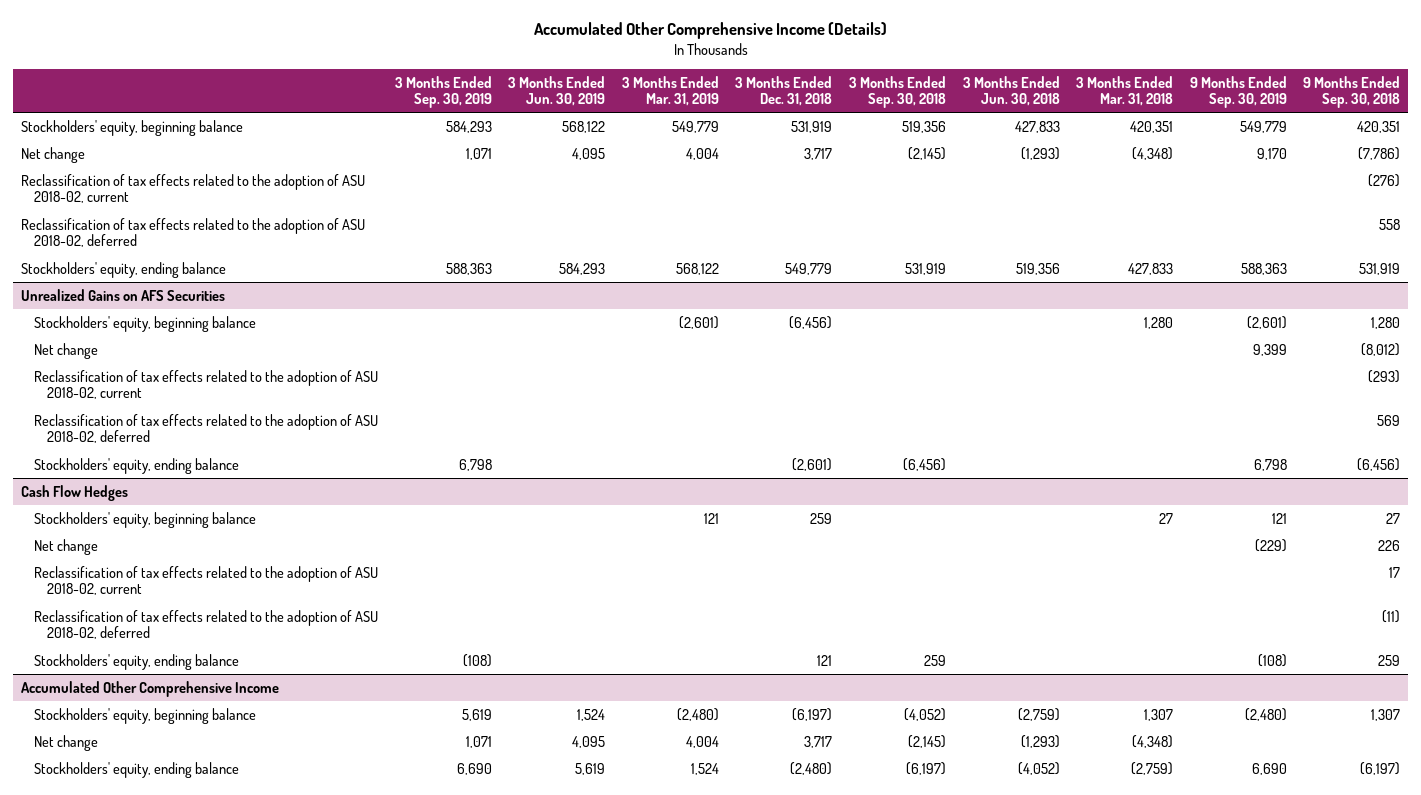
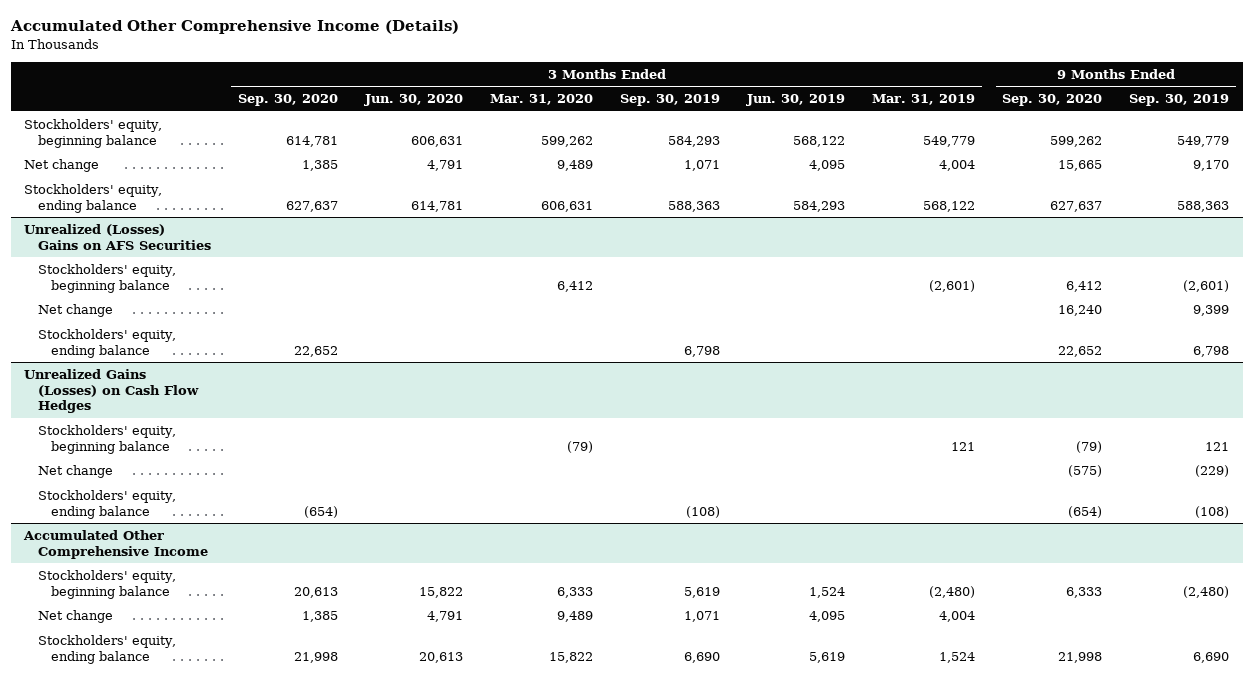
[735,75,833,107] 3 Months Ended Dec. 31, 2018 -> none
[848,75,946,109] 3 Months Ended Sep. 30, 2018 -> none
[962,75,1060,107] 3 Months Ended Jun. 30, 2018 -> none
[1076,75,1174,107] 3 Months Ended Mar. 31, 2018 -> none
[1303,75,1401,109] 9 Months Ended Sep. 30, 2018 -> none
none -> [237,94,338,107] Sep. 30, 2020
none -> [363,94,463,107] Jun. 30, 2020
none -> [489,94,593,106] Mar. 31, 2020
none -> [1002,94,1103,107] Sep. 30, 2020
[21,173,366,204] Reclassification of tax effects related to the adoption of ASU 2018-02, current -> none
[21,217,366,248] Reclassification of tax effects related to the adoption of ASU 2018-02, deferred -> none
[21,288,226,301] Unrealized Gains on AFS Securities -> [24,224,211,250] Unrealized (Losses) Gains on AFS Securities
[34,369,379,400] Reclassification of tax effects related to the adoption of ASU 2018-02, current -> none
[34,413,379,444] Reclassification of tax effects related to the adoption of ASU 2018-02, deferred -> none
[21,484,129,501] Cash Flow Hedges -> [24,369,199,414] Unrealized Gains (Losses) on Cash Flow Hedges
[34,565,379,596] Reclassification of tax effects related to the adoption of ASU 2018-02, current -> none
[34,609,379,640] Reclassification of tax effects related to the adoption of ASU 2018-02, deferred -> none

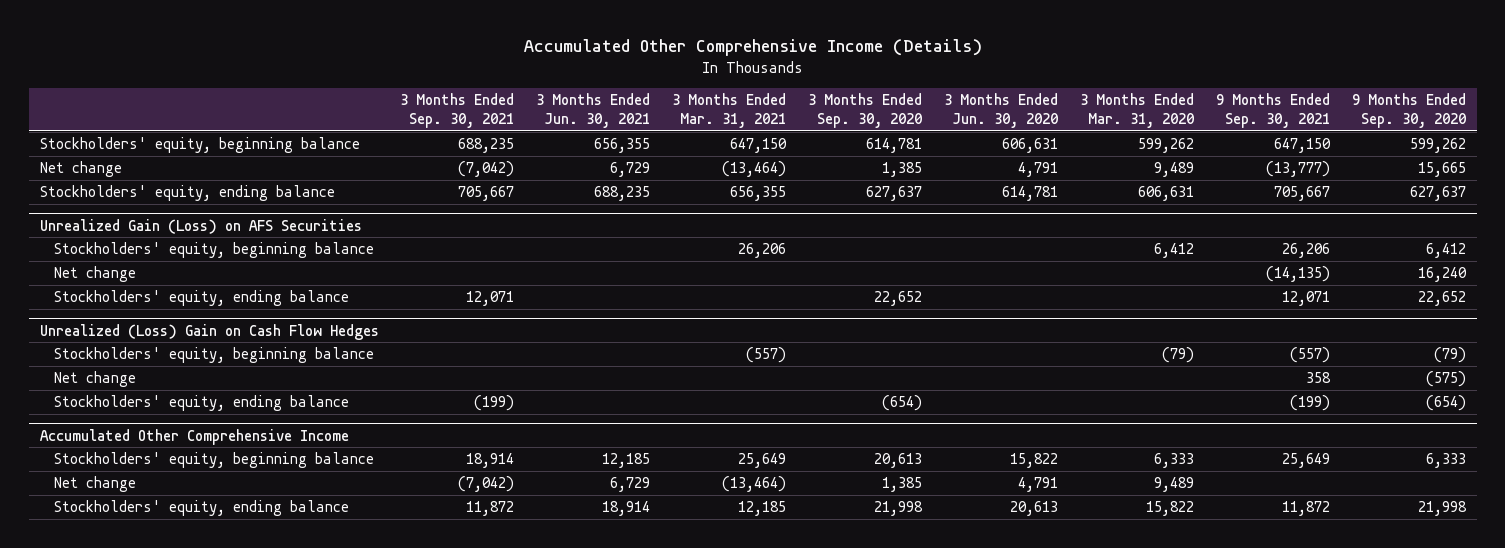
[620,94,721,107] Sep. 30, 2019 -> none
[746,94,846,107] Jun. 30, 2019 -> none
[872,94,976,106] Mar. 31, 2019 -> none
[1129,94,1230,107] Sep. 30, 2019 -> none
none -> [400,92,515,129] 3 Months Ended Sep. 30, 2021
none -> [536,92,651,129] 3 Months Ended Jun. 30, 2021
none -> [672,92,787,129] 3 Months Ended Mar. 31, 2021
none -> [1215,92,1330,129] 9 Months Ended Sep. 30, 2021
[24,224,211,250] Unrealized (Losses) Gains on AFS Securities -> [39,218,362,234] Unrealized Gain (Loss) on AFS Securities
[24,369,199,414] Unrealized Gains (Losses) on Cash Flow Hedges -> [39,323,379,340] Unrealized (Loss) Gain on Cash Flow Hedges

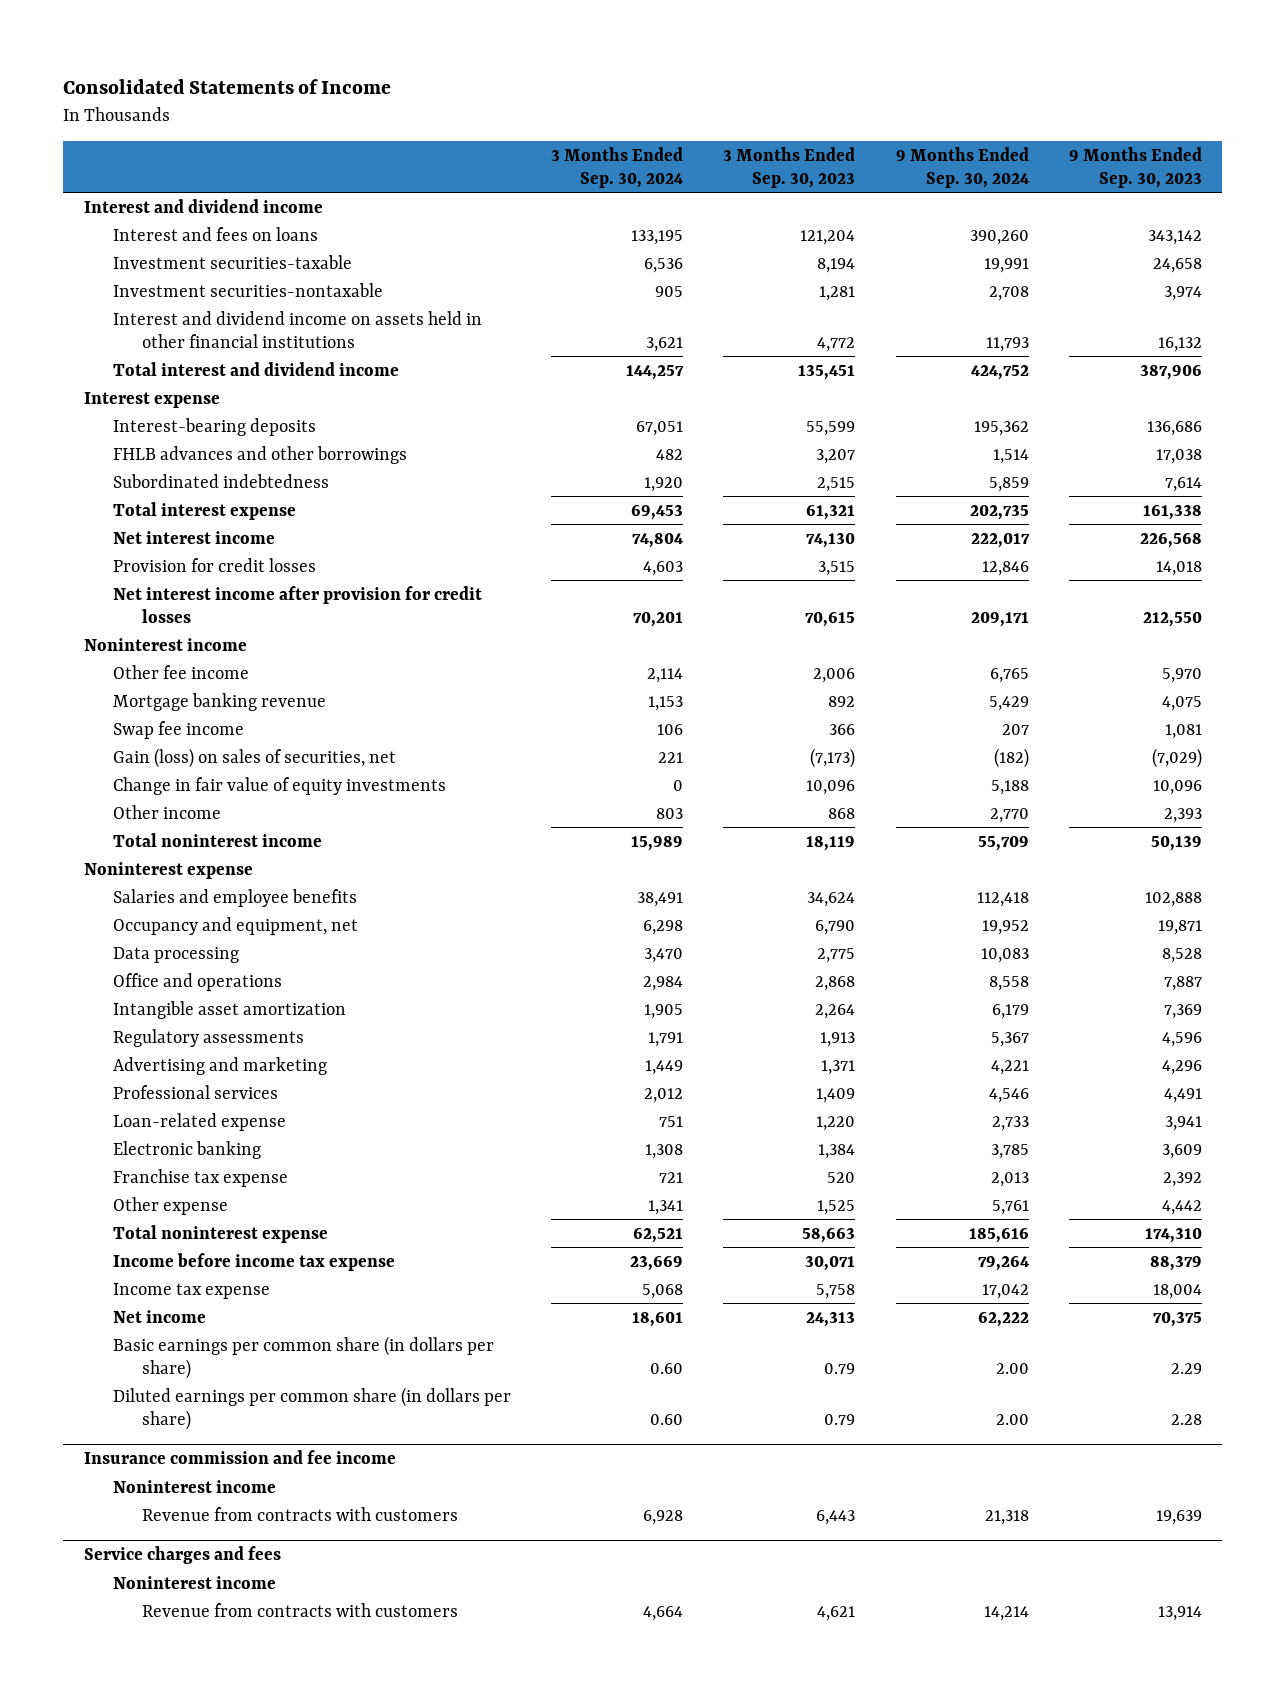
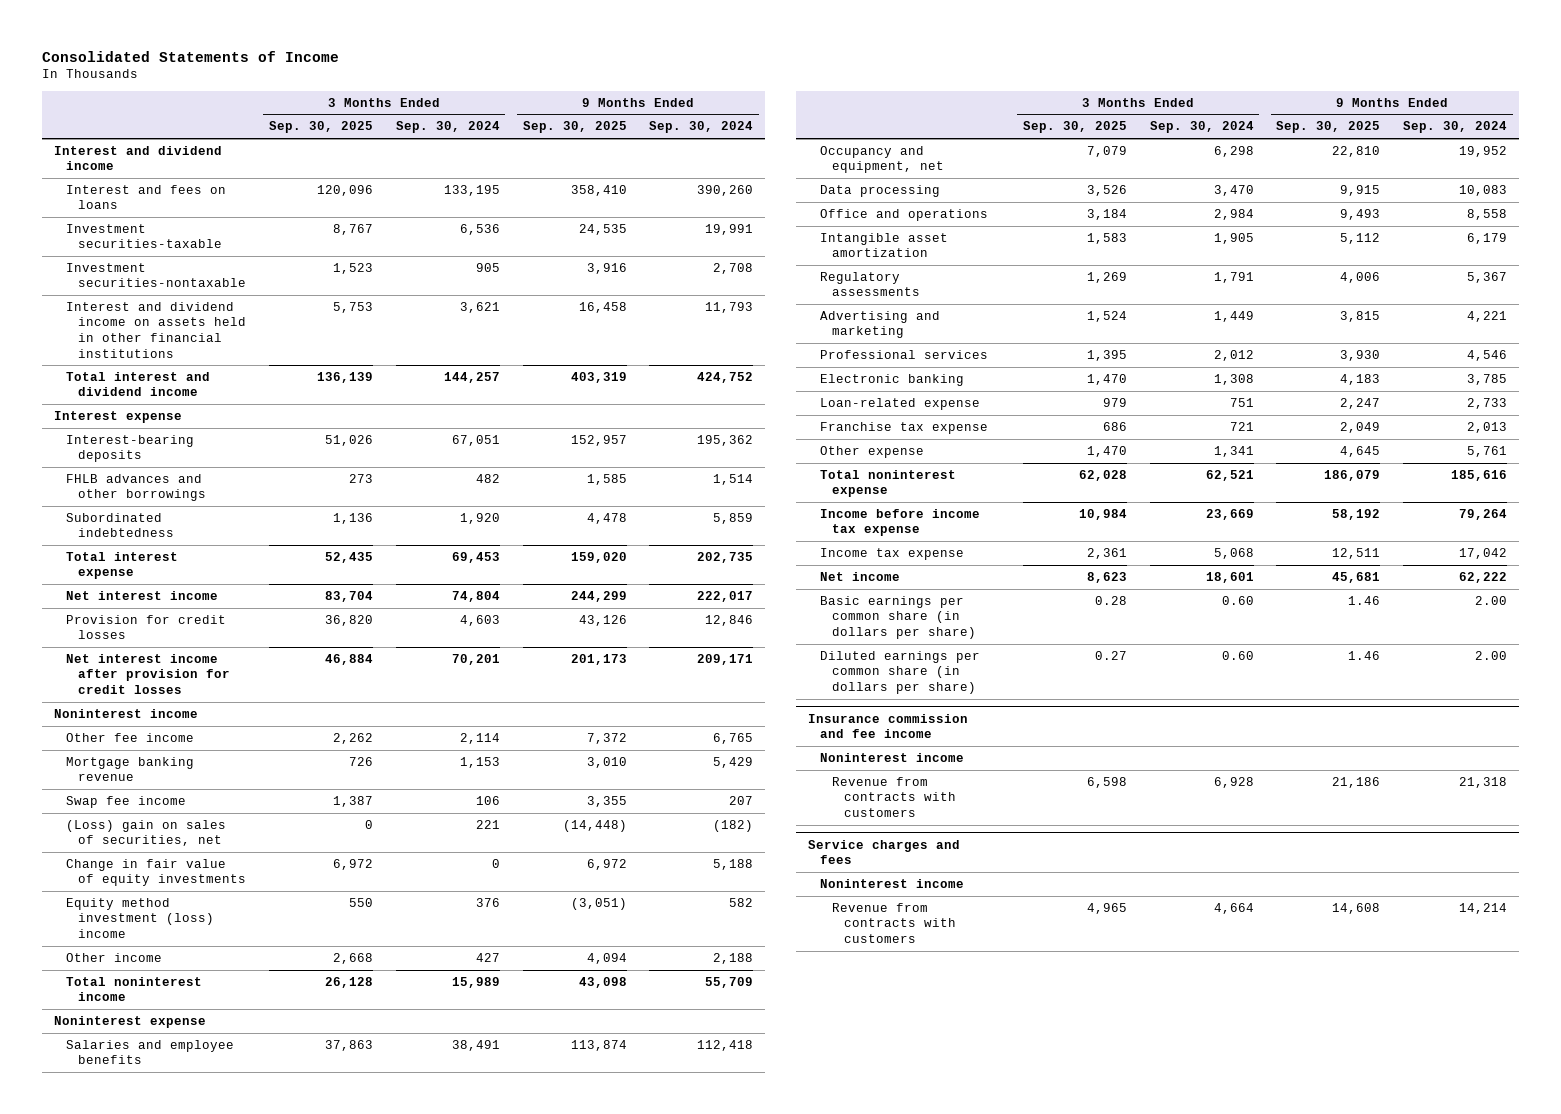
[723,146,856,188] 3 Months Ended Sep. 30, 2023 -> none
[1069,146,1203,188] 9 Months Ended Sep. 30, 2023 -> none
none -> [268,121,373,134] Sep. 30, 2025
none -> [522,121,627,134] Sep. 30, 2025
[112,747,396,768] Gain (loss) on sales of securities, net -> [65,819,226,847] (Loss) gain on sales of securities, net
none -> [65,897,214,939] Equity method investment (loss) income
[656,807,684,819] 803 -> [475,952,500,962] 427
[989,807,1029,823] 2,770 -> [713,952,754,964] 2,188
[112,1112,286,1131] Loan-related expense -> [819,397,980,410] Loan-related expense

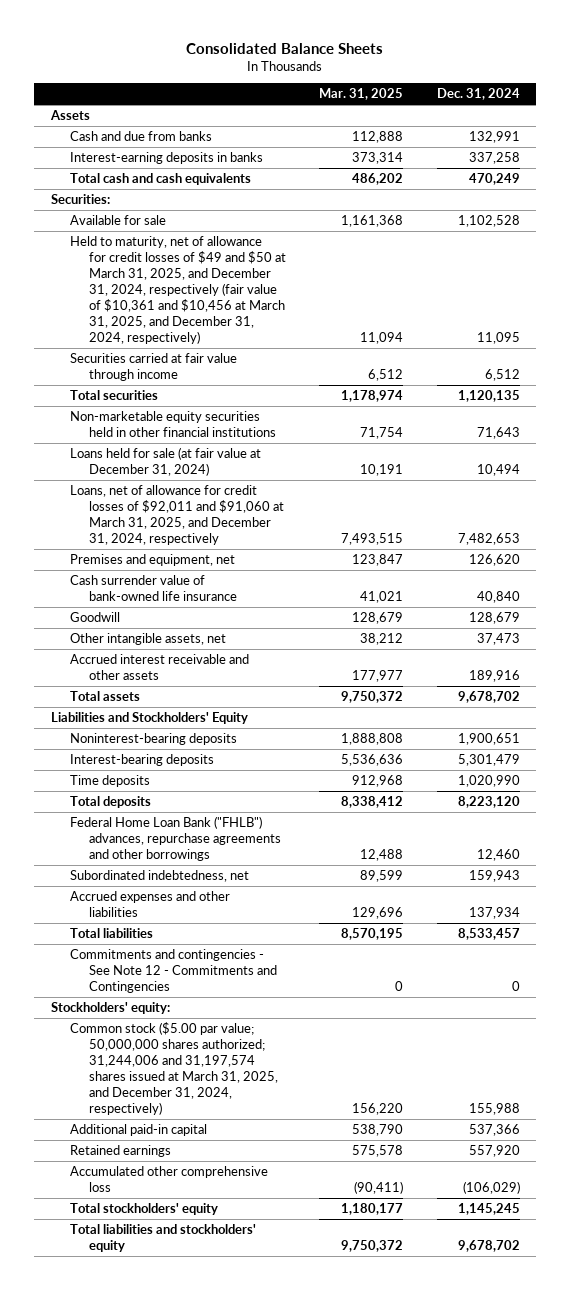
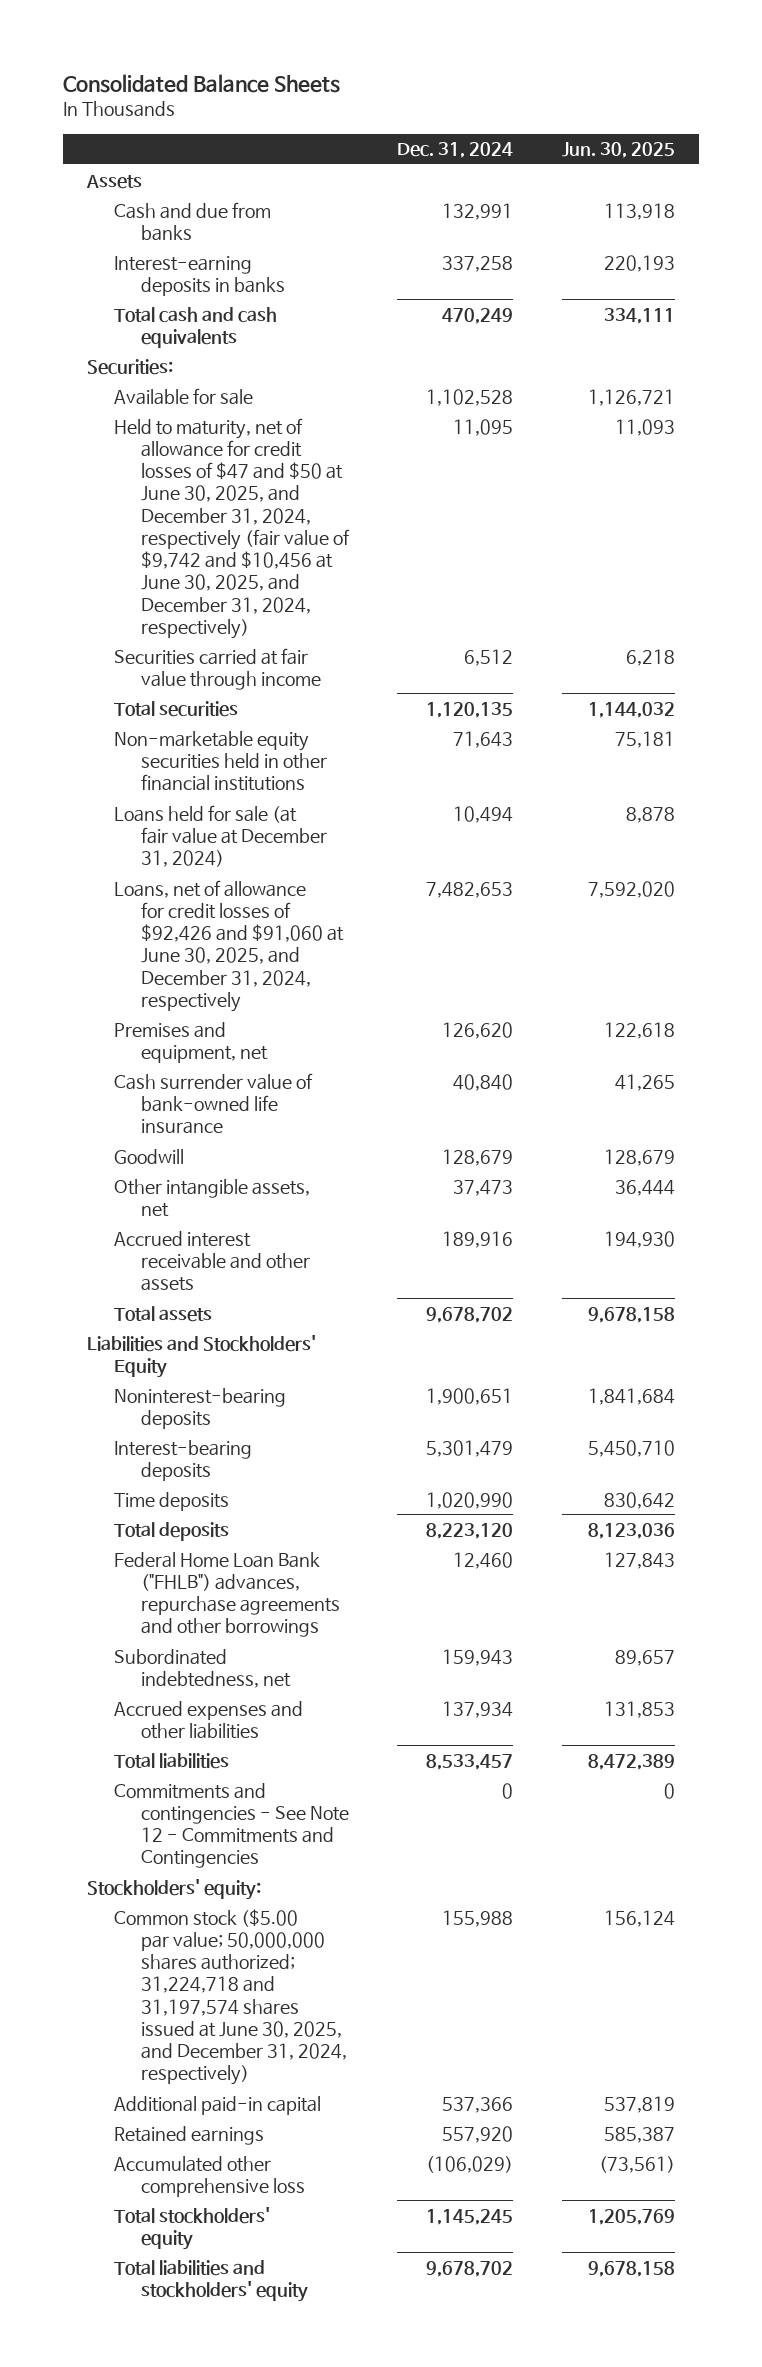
[319,88,404,101] Mar. 31, 2025 -> none
none -> [561,142,675,159] Jun. 30, 2025
[69,236,286,344] Held to maturity, net of allowance for credit losses of $49 and $50 at March 31, 2025, and December 31, 2024, respectively (fair value of $10,361 and $10,456 at March 31, 2025, and December 31, 2024, respectively) -> [113,417,350,639] Held to maturity, net of allowance for credit losses of $47 and $50 at June 30, 2025, and December 31, 2024, respectively (fair value of $9,742 and $10,456 at June 30, 2025, and December 31, 2024, respectively)
[69,485,284,545] Loans, net of allowance for credit losses of $92,011 and $91,060 at March 31, 2025, and December 31, 2024, respectively -> [113,879,344,1012] Loans, net of allowance for credit losses of $92,426 and $91,060 at June 30, 2025, and December 31, 2024, respectively
[69,1022,278,1115] Common stock ($5.00 par value; 50,000,000 shares authorized; 31,244,006 and 31,197,574 shares issued at March 31, 2025, and December 31, 2024, respectively) -> [113,1908,347,2086] Common stock ($5.00 par value; 50,000,000 shares authorized; 31,224,718 and 31,197,574 shares issued at June 30, 2025, and December 31, 2024, respectively)

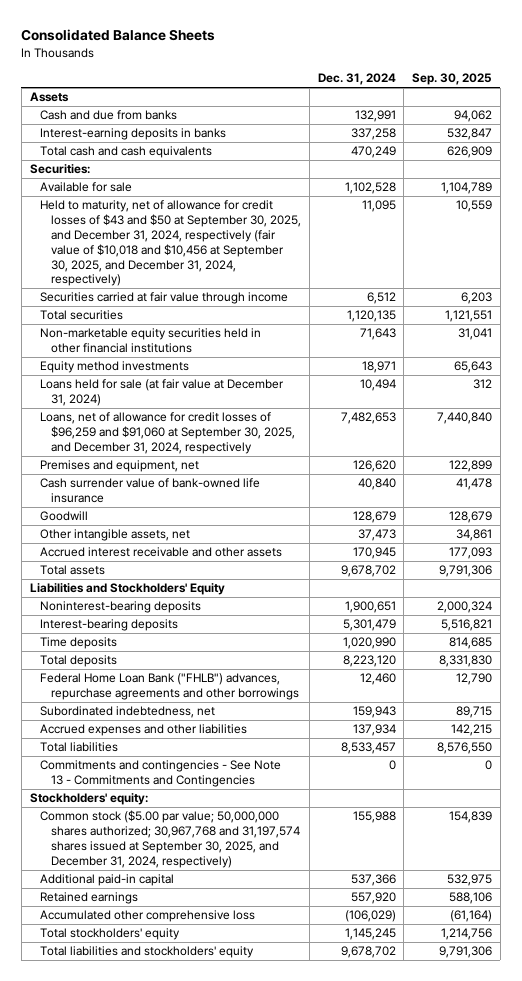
[561,142,675,159] Jun. 30, 2025 -> none
none -> [412,73,493,86] Sep. 30, 2025
[113,417,350,639] Held to maturity, net of allowance for credit losses of $47 and $50 at June 30, 2025, and December 31, 2024, respectively (fair value of $9,742 and $10,456 at June 30, 2025, and December 31, 2024, respectively) -> [40,200,302,287] Held to maturity, net of allowance for credit losses of $43 and $50 at September 30, 2025, and December 31, 2024, respectively (fair value of $10,018 and $10,456 at September 30, 2025, and December 31, 2024, respectively)
none -> [40,361,190,374] Equity method investments
[113,879,344,1012] Loans, net of allowance for credit losses of $92,426 and $91,060 at June 30, 2025, and December 31, 2024, respectively -> [40,412,296,455] Loans, net of allowance for credit losses of $96,259 and $91,060 at September 30, 2025, and December 31, 2024, respectively
[442,1230,514,1248] 189,916 -> [352,547,396,560] 170,945
[113,1782,349,1869] Commitments and contingencies - See Note 12 - Commitments and Contingencies -> [40,760,282,788] Commitments and contingencies - See Note 13 - Commitments and Contingencies
[113,1908,347,2086] Common stock ($5.00 par value; 50,000,000 shares authorized; 31,224,718 and 31,197,574 shares issued at June 30, 2025, and December 31, 2024, respectively) -> [40,810,301,868] Common stock ($5.00 par value; 50,000,000 shares authorized; 30,967,768 and 31,197,574 shares issued at September 30, 2025, and December 31, 2024, respectively)

